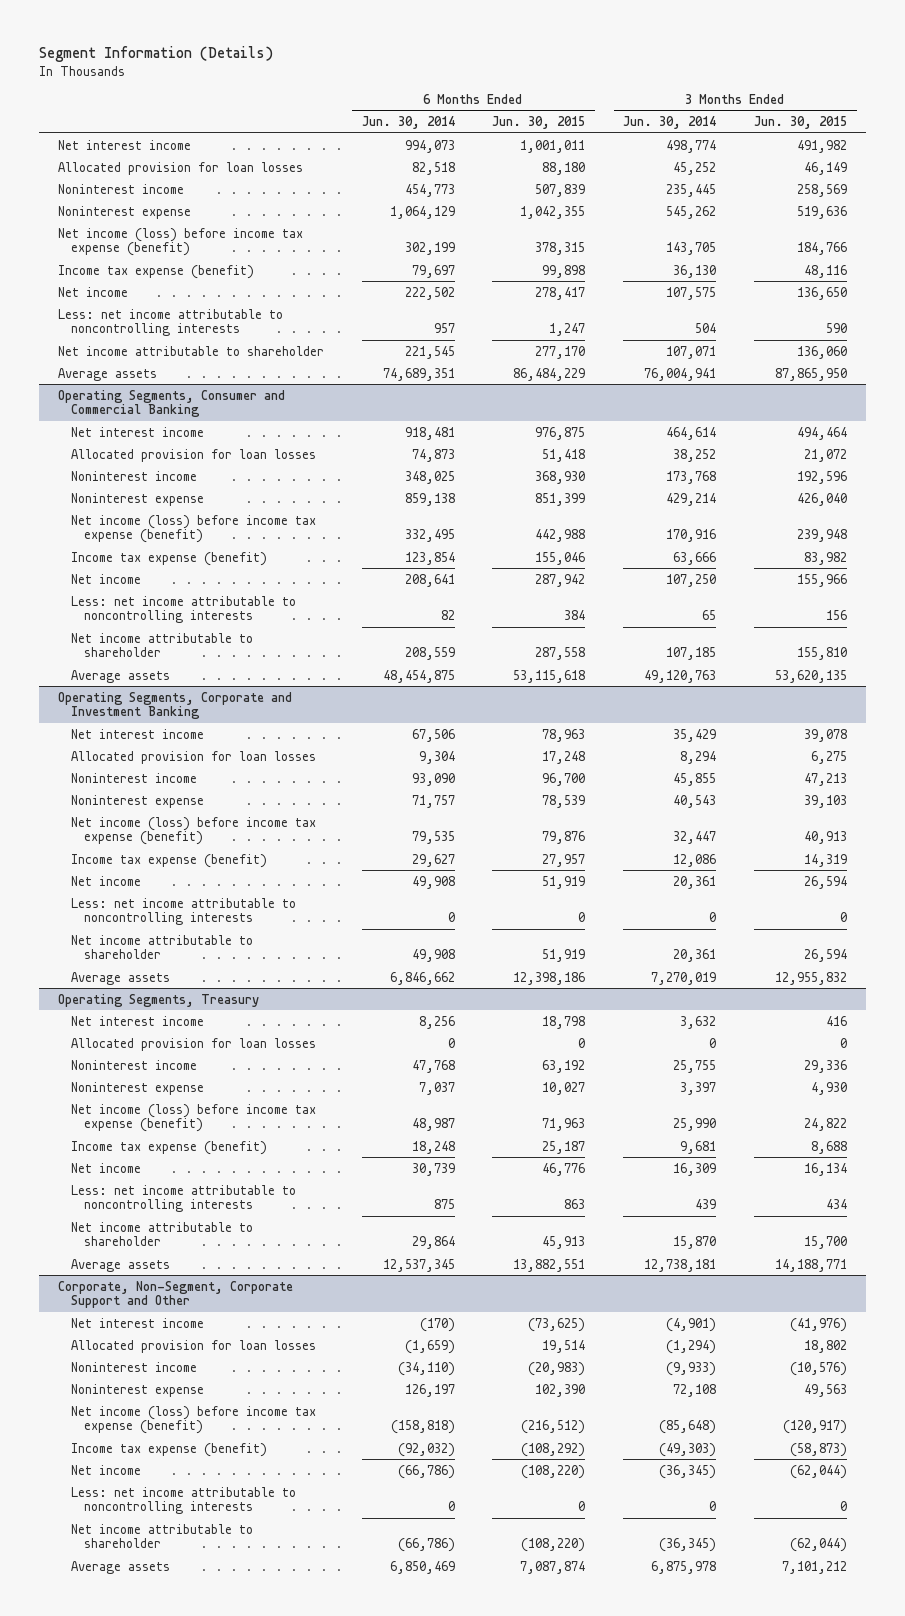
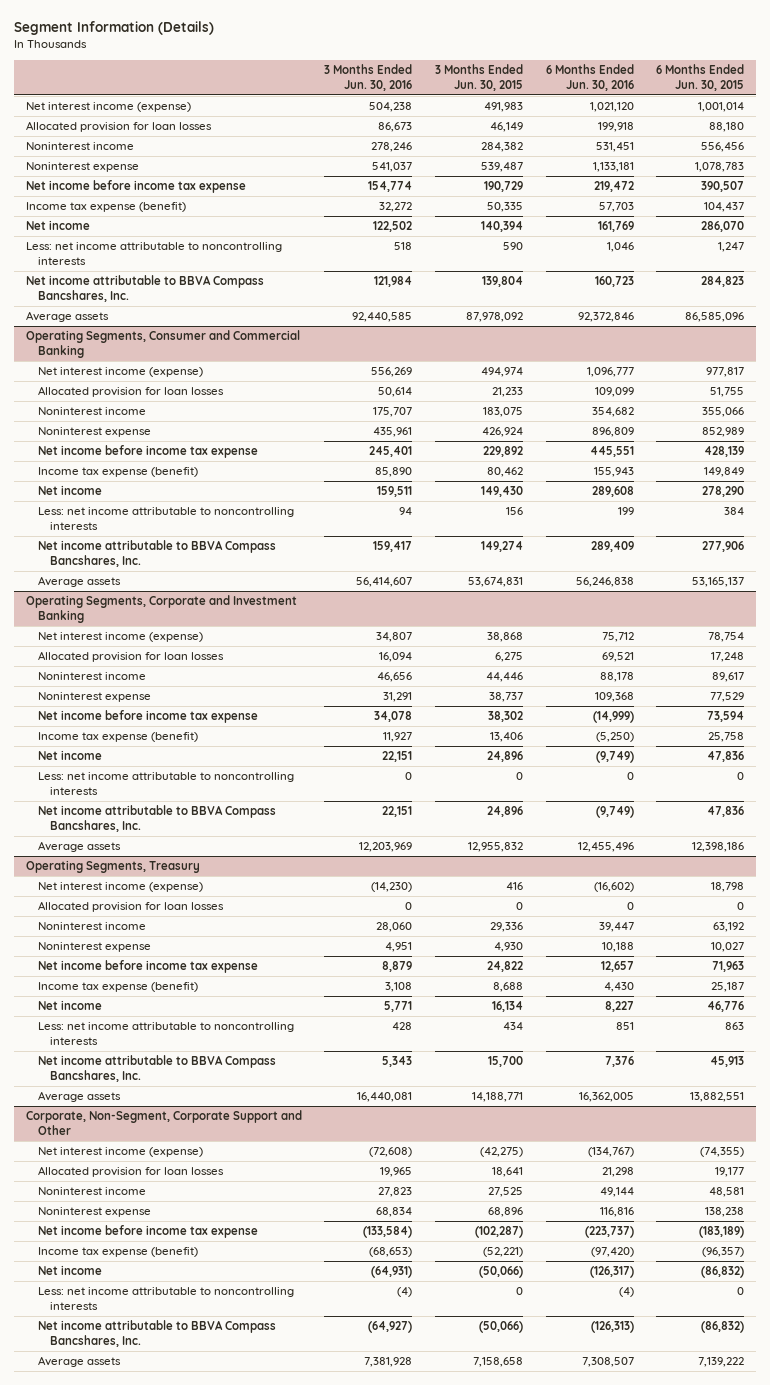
[361,116,455,130] Jun. 30, 2014 -> none
[623,116,717,130] Jun. 30, 2014 -> none
none -> [324,63,413,91] 3 Months Ended Jun. 30, 2016
none -> [545,63,634,91] 6 Months Ended Jun. 30, 2016
[57,139,191,150] Net interest income -> [25,102,191,113] Net interest income (expense)
[520,139,586,153] 1,001,011 -> [698,102,745,113] 1,001,014
[797,139,848,153] 491,982 -> [484,102,524,113] 491,983
[535,183,586,197] 507,839 -> [701,142,745,153] 556,456
[797,183,848,197] 258,569 -> [481,142,524,153] 284,382
[520,205,586,219] 1,042,355 -> [695,162,745,173] 1,078,783
[797,205,848,219] 519,636 -> [481,162,524,173] 539,487
[57,227,303,257] Net income (loss) before income tax expense (benefit) -> [25,180,246,194] Net income before income tax expense
[535,242,586,256] 378,315 -> [701,181,745,193] 390,507
[797,242,848,256] 184,766 -> [484,181,524,193] 190,729
[542,264,586,278] 99,898 -> [704,202,745,213] 104,437
[804,264,848,278] 48,116 -> [487,202,524,213] 50,335
[535,286,586,300] 278,417 -> [701,221,745,233] 286,070
[797,286,848,300] 136,650 -> [481,221,524,233] 140,394
[57,345,324,356] Net income attributable to shareholder -> [25,275,264,303] Net income attributable to BBVA Compass Bancshares, Inc.
[535,345,586,359] 277,170 -> [701,276,745,288] 284,823
[797,345,848,359] 136,060 -> [482,276,524,288] 139,804
[513,367,586,381] 86,484,229 -> [685,312,745,323] 86,585,096
[775,367,848,381] 87,865,950 -> [466,312,524,323] 87,978,092
[70,426,204,437] Net interest income -> [37,367,203,378] Net interest income (expense)
[535,426,586,440] 976,875 -> [706,367,745,378] 977,817
[797,426,848,440] 494,464 -> [481,367,524,378] 494,974
[542,448,586,462] 51,418 -> [710,387,745,398] 51,755
[804,448,848,462] 21,072 -> [492,387,524,398] 21,233
[535,470,586,484] 368,930 -> [702,407,745,418] 355,066
[797,470,848,484] 192,596 -> [483,407,524,418] 183,075
[535,492,586,506] 851,399 -> [702,427,745,438] 852,989
[797,492,848,506] 426,040 -> [482,427,524,438] 426,924
[70,514,316,544] Net income (loss) before income tax expense (benefit) -> [37,445,258,459] Net income before income tax expense
[535,529,586,543] 442,988 -> [704,446,745,458] 428,139
[797,529,848,543] 239,948 -> [483,446,524,458] 229,892
[535,551,586,565] 155,046 -> [704,467,745,478] 149,849
[804,551,848,565] 83,982 -> [487,467,524,478] 80,462
[535,573,586,587] 287,942 -> [702,486,745,498] 278,290
[797,573,848,587] 155,966 -> [481,486,524,498] 149,430
[70,632,253,658] Net income attributable to shareholder -> [37,540,276,568] Net income attributable to BBVA Compass Bancshares, Inc.
[535,647,586,661] 287,558 -> [702,541,745,553] 277,906
[797,647,848,661] 155,810 -> [481,541,524,553] 149,274
[513,669,586,683] 53,115,618 -> [692,577,745,588] 53,165,137
[775,669,848,683] 53,620,135 -> [468,577,524,588] 53,674,831
[70,728,204,739] Net interest income -> [37,632,203,643] Net interest income (expense)
[542,728,586,742] 78,963 -> [708,632,745,643] 78,754
[804,728,848,742] 39,078 -> [487,632,524,643] 38,868
[542,772,586,786] 96,700 -> [712,672,745,683] 89,617
[804,772,848,786] 47,213 -> [486,672,524,683] 44,446
[542,794,586,808] 78,539 -> [710,692,745,703] 77,529
[804,794,848,808] 39,103 -> [489,692,524,703] 38,737
[70,816,316,846] Net income (loss) before income tax expense (benefit) -> [37,710,258,724] Net income before income tax expense
[542,831,586,845] 79,876 -> [707,711,745,723] 73,594
[804,831,848,845] 40,913 -> [488,711,524,723] 38,302
[542,853,586,867] 27,957 -> [708,732,745,743] 25,758
[804,853,848,867] 14,319 -> [490,732,524,743] 13,406
[542,875,586,889] 51,919 -> [707,751,745,763] 47,836
[804,875,848,889] 26,594 -> [487,751,524,763] 24,896
[70,934,253,960] Net income attributable to shareholder -> [37,805,276,833] Net income attributable to BBVA Compass Bancshares, Inc.
[542,949,586,963] 51,919 -> [707,806,745,818] 47,836
[804,949,848,963] 26,594 -> [487,806,524,818] 24,896
[70,1015,204,1026] Net interest income -> [37,882,203,893] Net interest income (expense)
[70,1103,316,1133] Net income (loss) before income tax expense (benefit) -> [37,960,258,974] Net income before income tax expense
[70,1221,253,1247] Net income attributable to shareholder -> [37,1055,276,1083] Net income attributable to BBVA Compass Bancshares, Inc.
[70,1317,204,1328] Net interest income -> [37,1147,203,1158] Net interest income (expense)
[528,1317,586,1332] (73,625) -> [700,1147,745,1158] (74,355)
[790,1317,848,1332] (41,976) -> [480,1147,524,1158] (42,275)
[542,1339,586,1353] 19,514 -> [715,1167,745,1178] 19,177
[804,1339,848,1353] 18,802 -> [492,1167,524,1178] 18,641
[528,1361,586,1376] (20,983) -> [709,1187,745,1198] 48,581
[790,1361,848,1376] (10,576) -> [488,1187,524,1198] 27,525
[535,1383,586,1397] 102,390 -> [705,1207,745,1218] 138,238
[804,1383,848,1397] 49,563 -> [488,1207,524,1218] 68,896
[70,1405,316,1435] Net income (loss) before income tax expense (benefit) -> [37,1225,258,1239] Net income before income tax expense
[521,1420,586,1435] (216,512) -> [699,1226,745,1239] (183,189)
[783,1420,848,1435] (120,917) -> [475,1226,524,1239] (102,287)
[521,1442,586,1457] (108,292) -> [702,1247,745,1258] (96,357)
[790,1442,848,1457] (58,873) -> [483,1247,524,1258] (52,221)
[521,1464,586,1479] (108,220) -> [701,1266,745,1279] (86,832)
[790,1464,848,1479] (62,044) -> [479,1266,524,1279] (50,066)
[70,1523,253,1549] Net income attributable to shareholder -> [37,1320,276,1348] Net income attributable to BBVA Compass Bancshares, Inc.
[521,1538,586,1553] (108,220) -> [701,1321,745,1334] (86,832)
[790,1538,848,1553] (62,044) -> [479,1321,524,1334] (50,066)
[520,1560,586,1574] 7,087,874 -> [698,1357,745,1368] 7,139,222
[782,1560,848,1574] 7,101,212 -> [473,1357,524,1368] 7,158,658

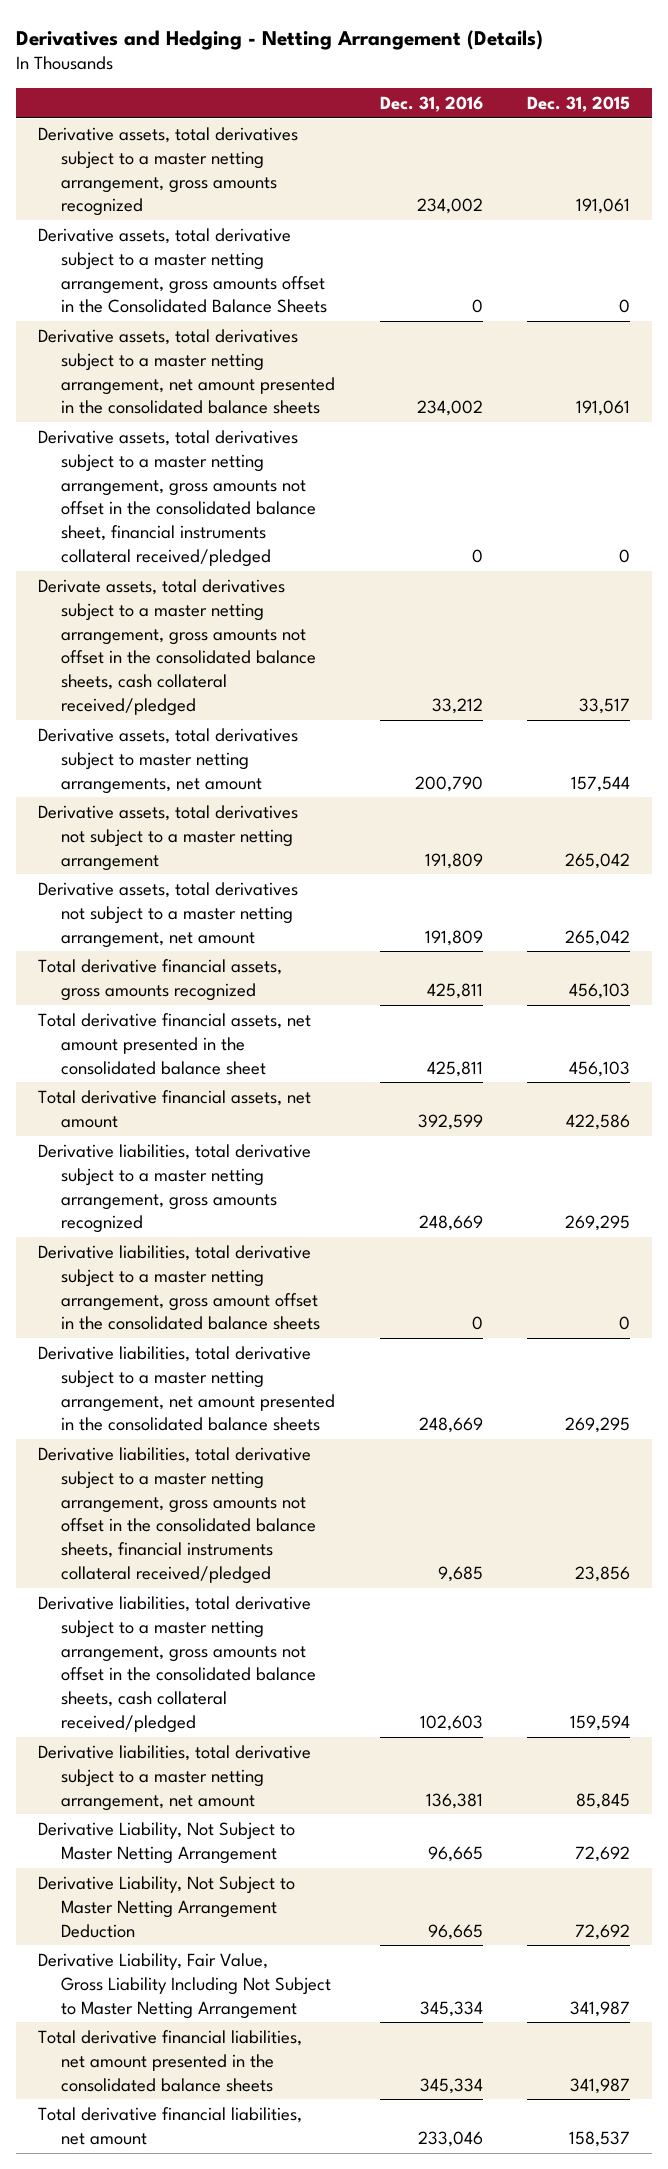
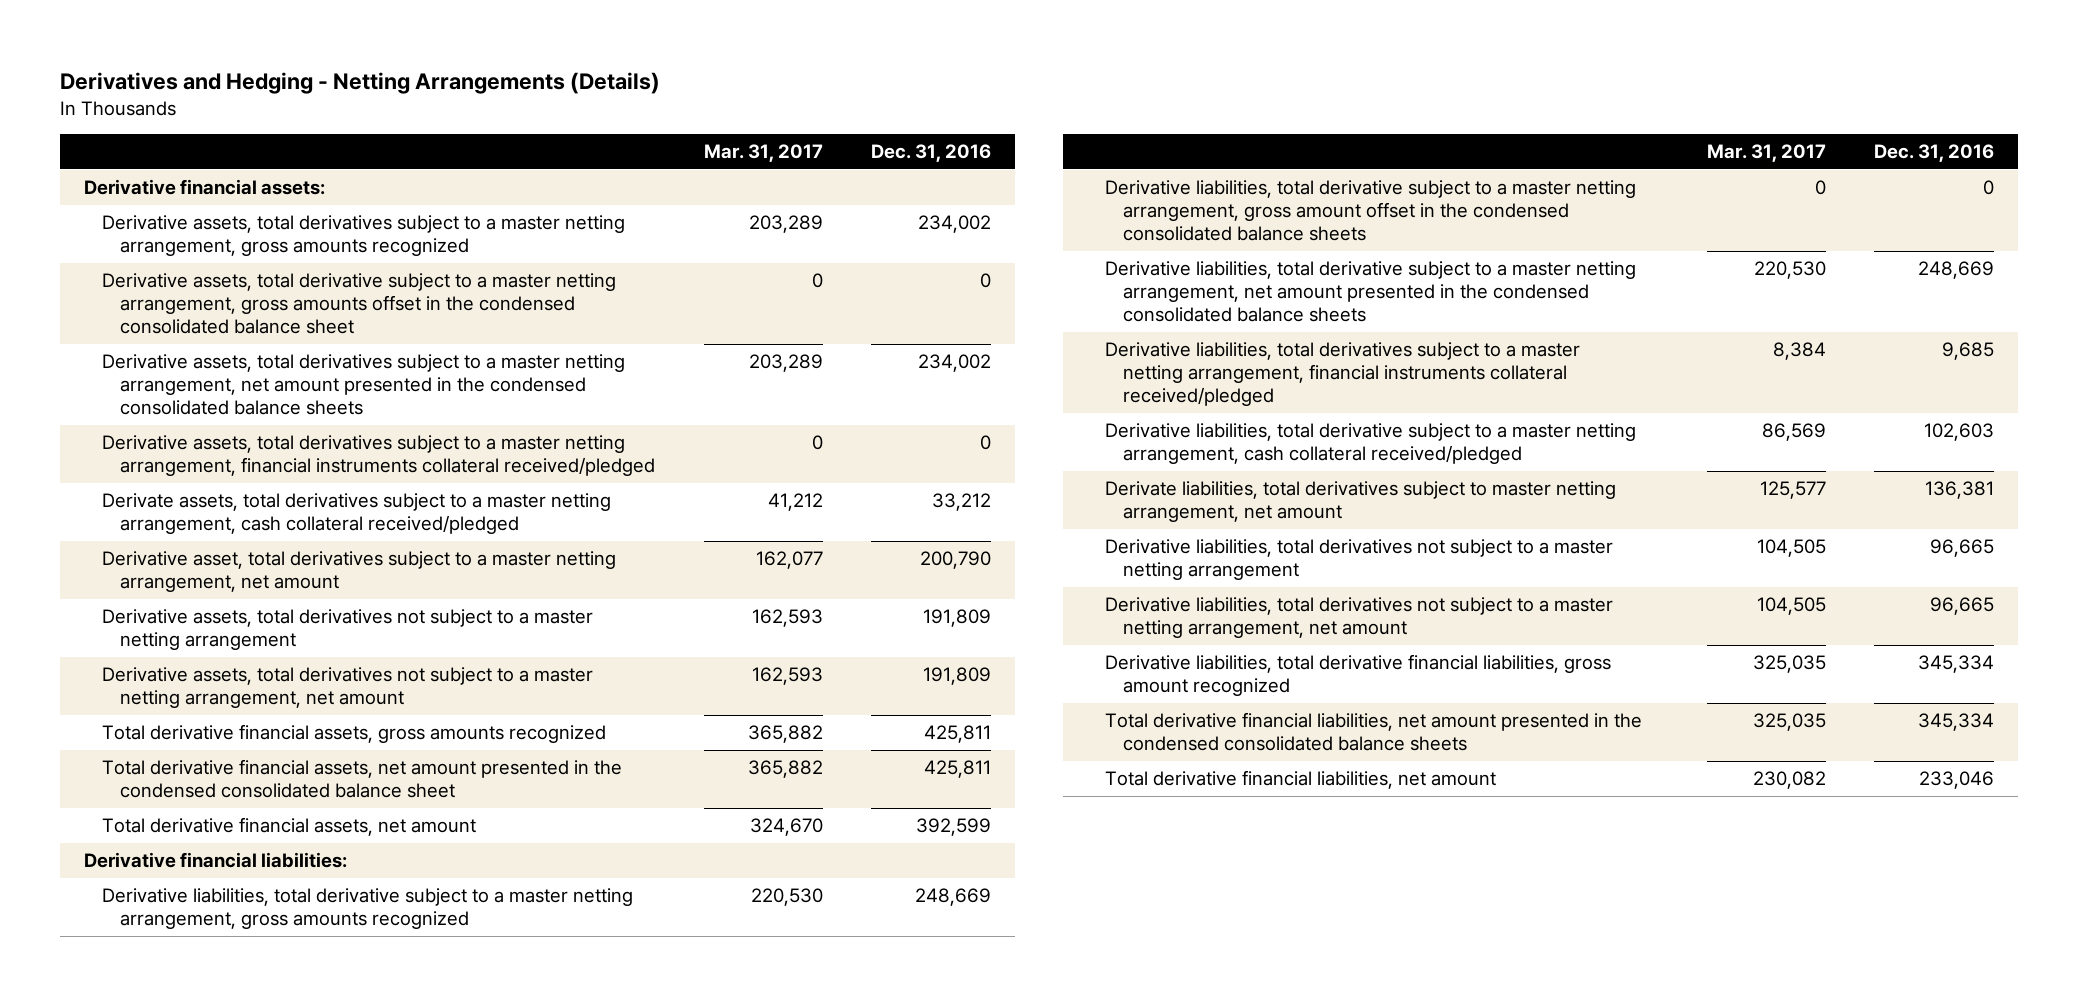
[16,29,544,50] Derivatives and Hedging - Netting Arrangement (Details) -> [59,72,660,95] Derivatives and Hedging - Netting Arrangements (Details)
[527,95,631,112] Dec. 31, 2015 -> none
none -> [703,144,823,163] Mar. 31, 2017
none -> [84,179,326,196] Derivative financial assets:
[38,228,328,314] Derivative assets, total derivative subject to a master netting arrangement, gross amounts offset in the Consolidated Balance Sheets -> [102,273,617,335] Derivative assets, total derivative subject to a master netting arrangement, gross amounts offset in the condensed consolidated balance sheet
[38,329,336,415] Derivative assets, total derivatives subject to a master netting arrangement, net amount presented in the consolidated balance sheets -> [102,354,626,416] Derivative assets, total derivatives subject to a master netting arrangement, net amount presented in the condensed consolidated balance sheets
[38,430,317,567] Derivative assets, total derivatives subject to a master netting arrangement, gross amounts not offset in the consolidated balance sheet, financial instruments collateral received/pledged -> [102,435,656,477] Derivative assets, total derivatives subject to a master netting arrangement, financial instruments collateral received/pledged
[38,579,317,716] Derivate assets, total derivatives subject to a master netting arrangement, gross amounts not offset in the consolidated balance sheets, cash collateral received/pledged -> [102,493,612,535] Derivate assets, total derivatives subject to a master netting arrangement, cash collateral received/pledged
[38,728,299,794] Derivative assets, total derivatives subject to master netting arrangements, net amount -> [102,551,617,593] Derivative asset, total derivatives subject to a master netting arrangement, net amount
[38,1013,312,1075] Total derivative financial assets, net amount presented in the consolidated balance sheet -> [102,759,623,799] Total derivative financial assets, net amount presented in the condensed consolidated balance sheet
none -> [84,852,348,869] Derivative financial liabilities:
[38,1245,321,1331] Derivative liabilities, total derivative subject to a master netting arrangement, gross amount offset in the consolidated balance sheets -> [1105,180,1637,242] Derivative liabilities, total derivative subject to a master netting arrangement, gross amount offset in the condensed consolidated balance sheets
[38,1346,336,1432] Derivative liabilities, total derivative subject to a master netting arrangement, net amount presented in the consolidated balance sheets -> [1105,261,1637,323] Derivative liabilities, total derivative subject to a master netting arrangement, net amount presented in the condensed consolidated balance sheets
[38,1447,317,1584] Derivative liabilities, total derivative subject to a master netting arrangement, gross amounts not offset in the consolidated balance sheets, financial instruments collateral received/pledged -> [1105,342,1581,407] Derivative liabilities, total derivatives subject to a master netting arrangement, financial instruments collateral received/pledged
[38,1596,317,1733] Derivative liabilities, total derivative subject to a master netting arrangement, gross amounts not offset in the consolidated balance sheets, cash collateral received/pledged -> [1105,423,1637,465] Derivative liabilities, total derivative subject to a master netting arrangement, cash collateral received/pledged
[38,1745,312,1811] Derivative liabilities, total derivative subject to a master netting arrangement, net amount -> [1105,481,1617,523] Derivate liabilities, total derivatives subject to master netting arrangement, net amount
[38,1822,296,1864] Derivative Liability, Not Subject to Master Netting Arrangement -> [1105,539,1614,581] Derivative liabilities, total derivatives not subject to a master netting arrangement
[38,1876,296,1938] Derivative Liability, Not Subject to Master Netting Arrangement Deduction -> [1105,597,1614,639] Derivative liabilities, total derivatives not subject to a master netting arrangement, net amount
[38,1953,332,2019] Derivative Liability, Fair Value, Gross Liability Including Not Subject to Master Netting Arrangement -> [1105,654,1612,697] Derivative liabilities, total derivative financial liabilities, gross amount recognized
[38,2030,303,2092] Total derivative financial liabilities, net amount presented in the consolidated balance sheets -> [1105,712,1643,752] Total derivative financial liabilities, net amount presented in the condensed consolidated balance sheets

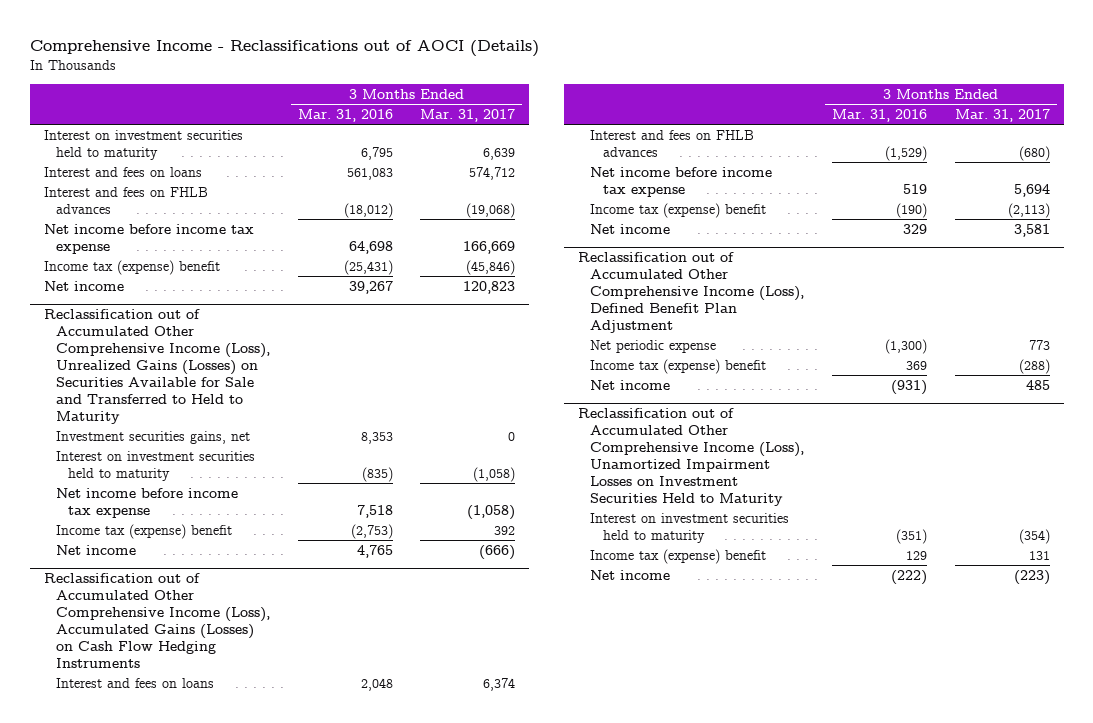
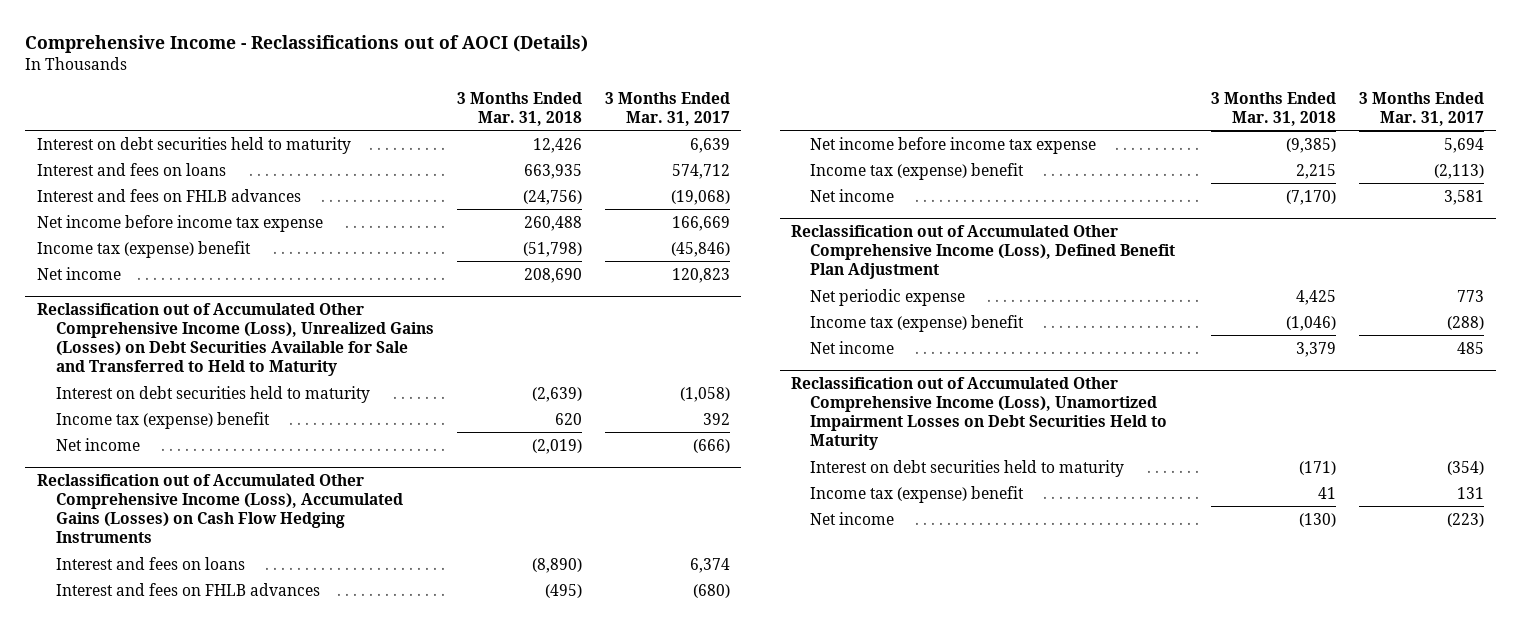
[297,108,393,122] Mar. 31, 2016 -> none
none -> [456,91,582,126] 3 Months Ended Mar. 31, 2018
[43,129,243,160] Interest on investment securities held to maturity -> [36,136,351,154] Interest on debt securities held to maturity
[55,430,250,444] Investment securities gains, net -> none
[55,487,238,518] Net income before income tax expense -> none
[43,309,270,424] Reclassification out of Accumulated Other Comprehensive Income (Loss), Unrealized Gains (Losses) on Securities Available for Sale and Transferred to Held to Maturity -> [36,303,434,377] Reclassification out of Accumulated Other Comprehensive Income (Loss), Unrealized Gains (Losses) on Debt Securities Available for Sale and Transferred to Held to Maturity
[55,450,255,481] Interest on investment securities held to maturity -> [55,385,370,403] Interest on debt securities held to maturity
[577,408,805,506] Reclassification out of Accumulated Other Comprehensive Income (Loss), Unamortized Impairment Losses on Investment Securities Held to Maturity -> [791,377,1167,451] Reclassification out of Accumulated Other Comprehensive Income (Loss), Unamortized Impairment Losses on Debt Securities Held to Maturity
[590,512,790,543] Interest on investment securities held to maturity -> [809,459,1124,477] Interest on debt securities held to maturity

